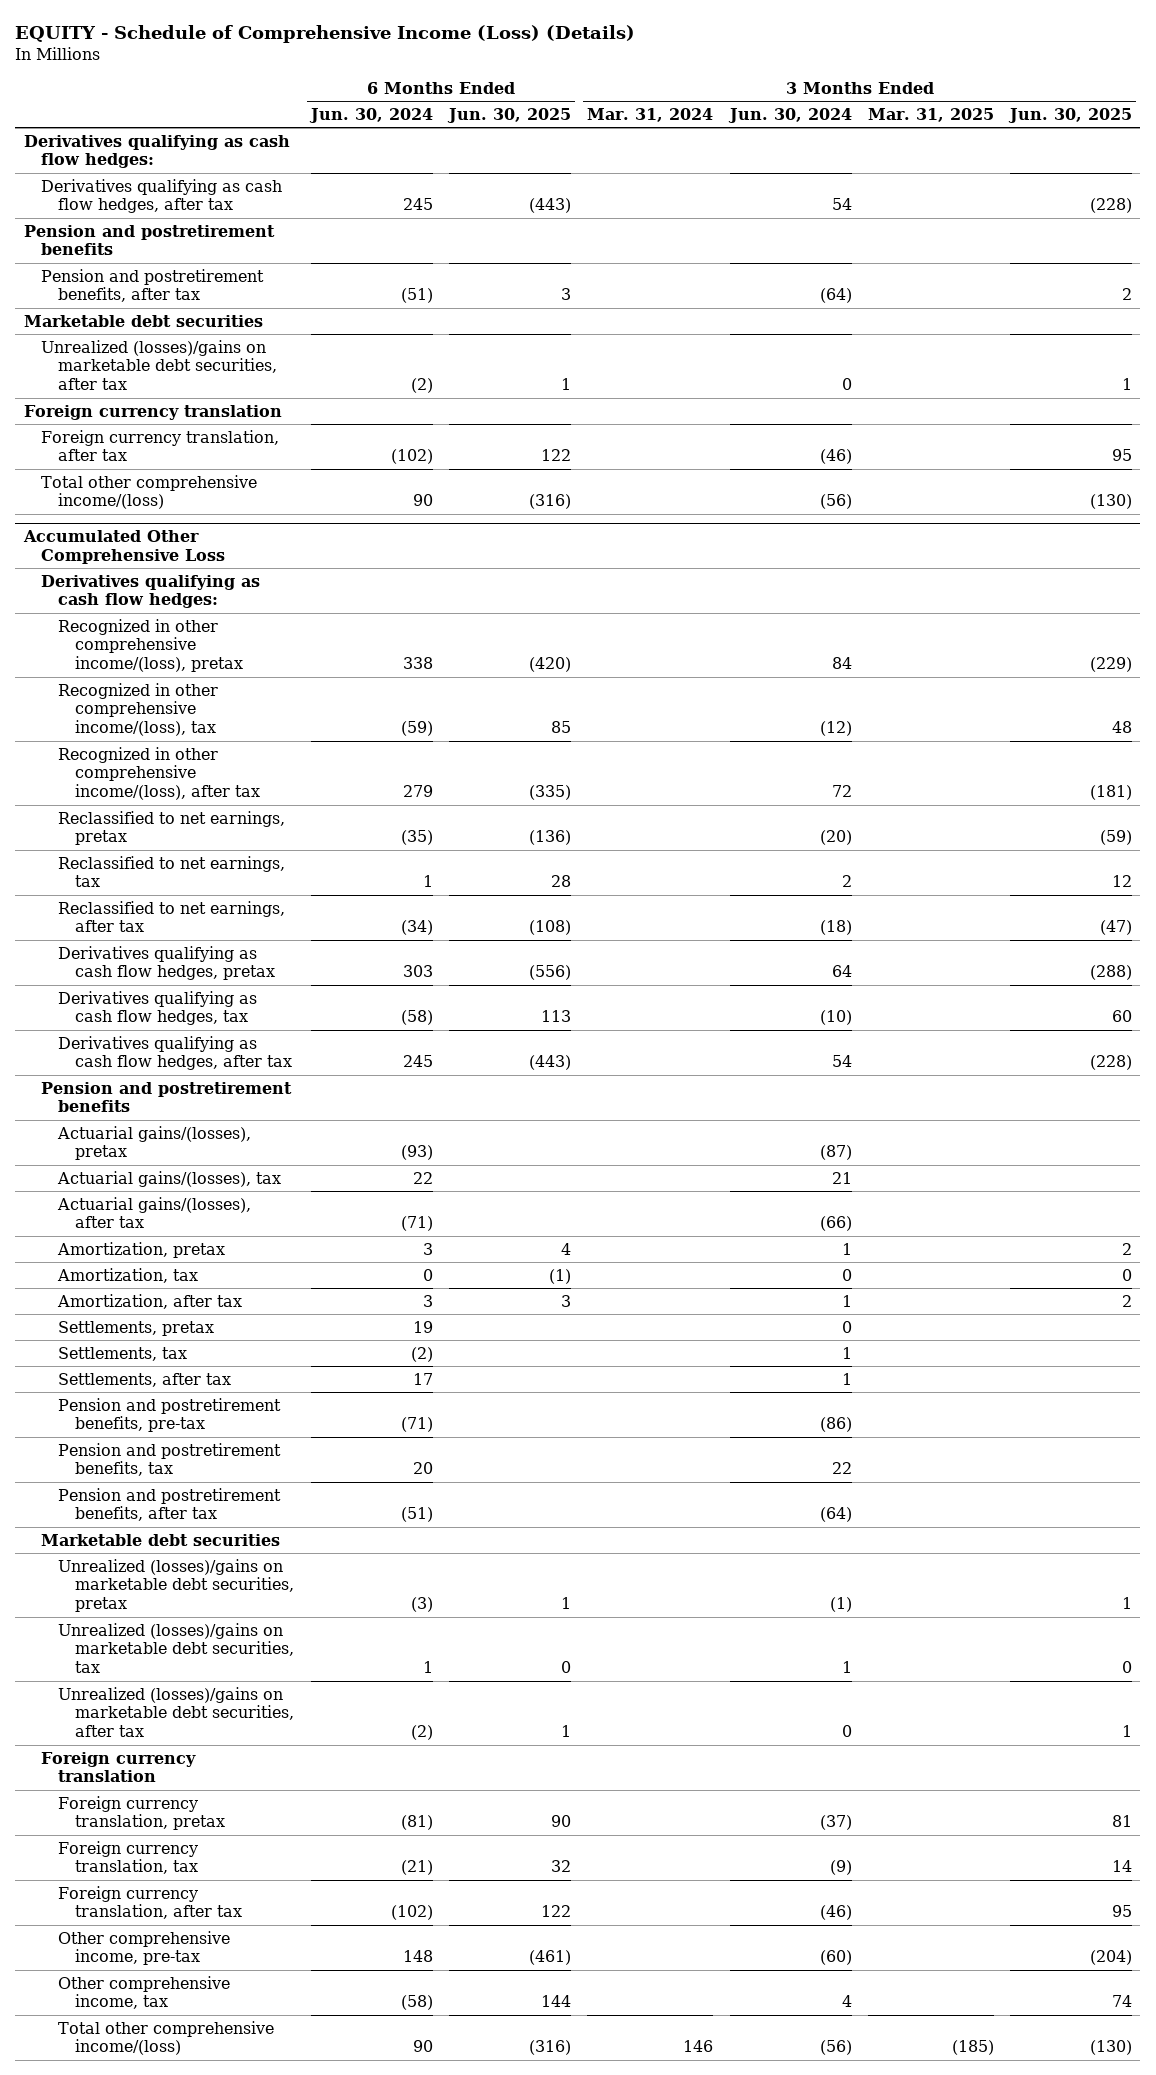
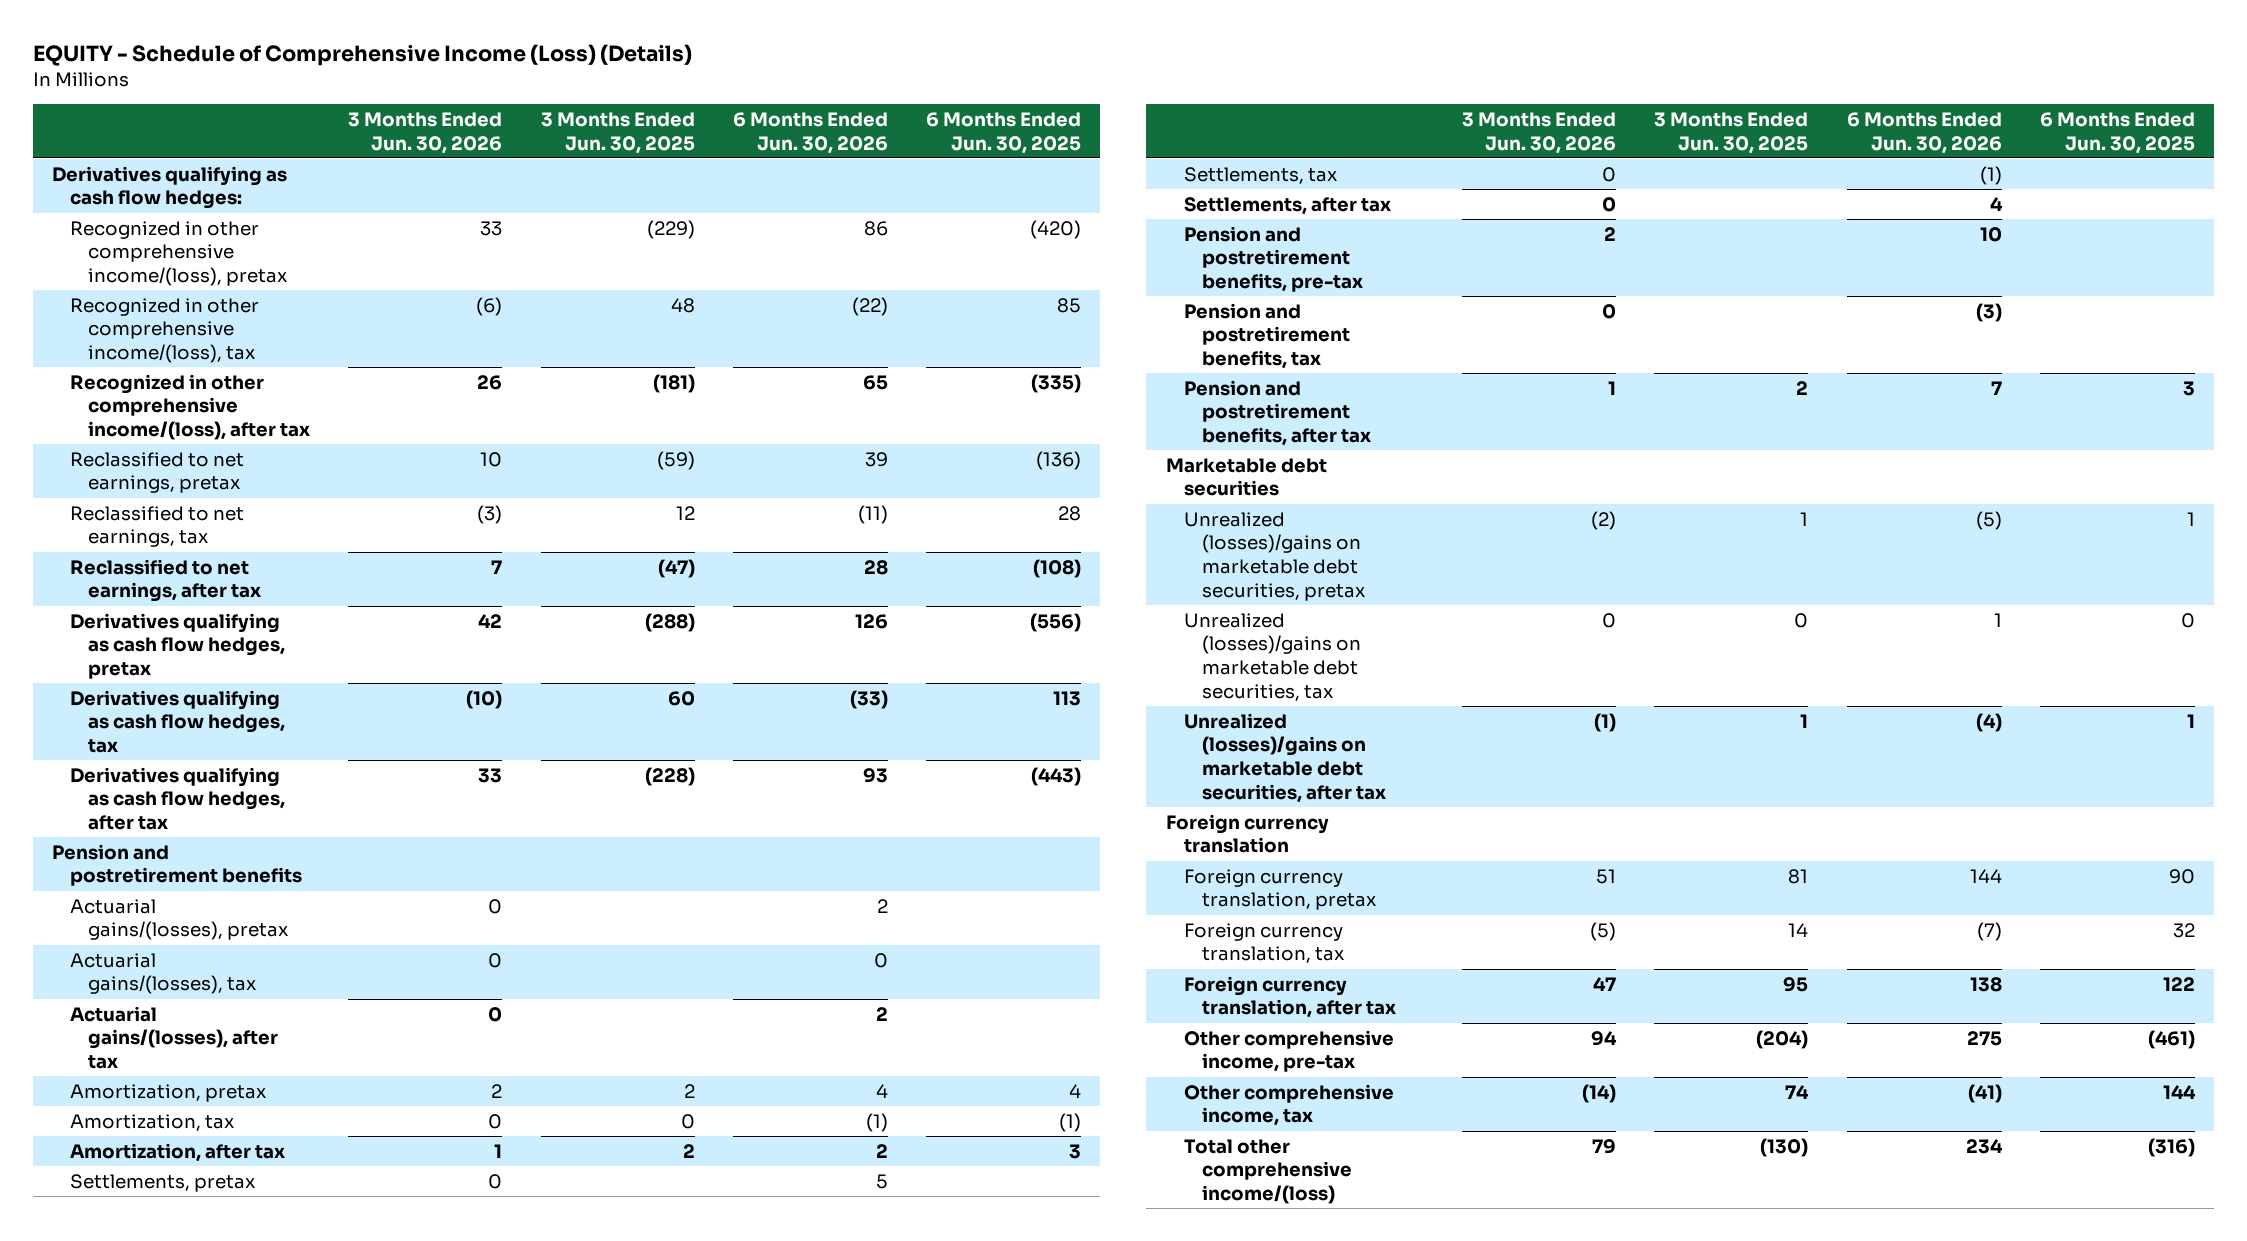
[308,107,433,123] Jun. 30, 2024 -> none
[587,107,714,122] Mar. 31, 2024 -> none
[727,107,852,123] Jun. 30, 2024 -> none
[867,107,994,122] Mar. 31, 2025 -> none
none -> [348,111,503,154] 3 Months Ended Jun. 30, 2026
none -> [733,111,889,154] 6 Months Ended Jun. 30, 2026
[40,178,282,214] Derivatives qualifying as cash flow hedges, after tax -> none
[23,224,275,256] Pension and postretirement benefits -> none
[23,314,263,327] Marketable debt securities -> none
[40,339,278,391] Unrealized (losses)/gains on marketable debt securities, after tax -> none
[23,404,282,420] Foreign currency translation -> none
[40,429,279,462] Foreign currency translation, after tax -> none
[40,474,257,510] Total other comprehensive income/(loss) -> none
[22,530,225,564] Accumulated Other Comprehensive Loss -> none
[40,574,260,609] Derivatives qualifying as cash flow hedges: -> none
[58,1487,282,1522] Pension and postretirement benefits, after tax -> none
[40,268,264,303] Pension and postretirement benefits, after tax -> [1183,379,1371,447] Pension and postretirement benefits, after tax

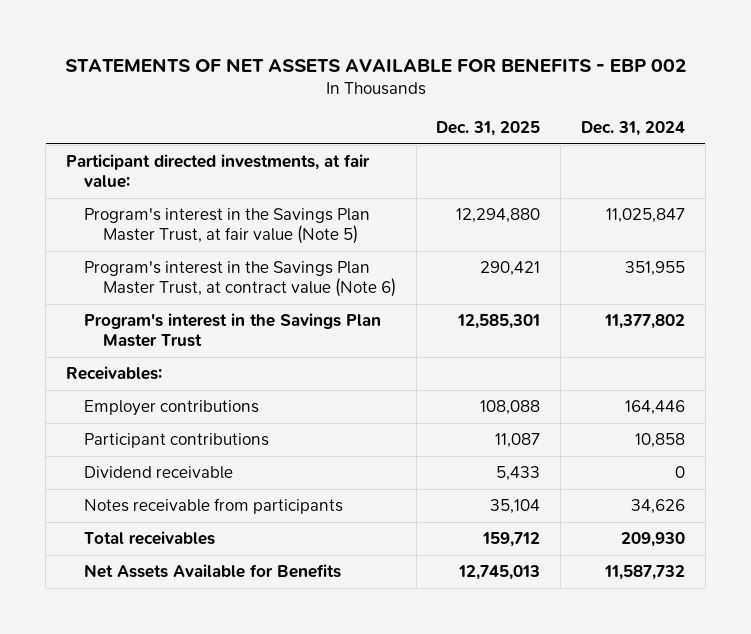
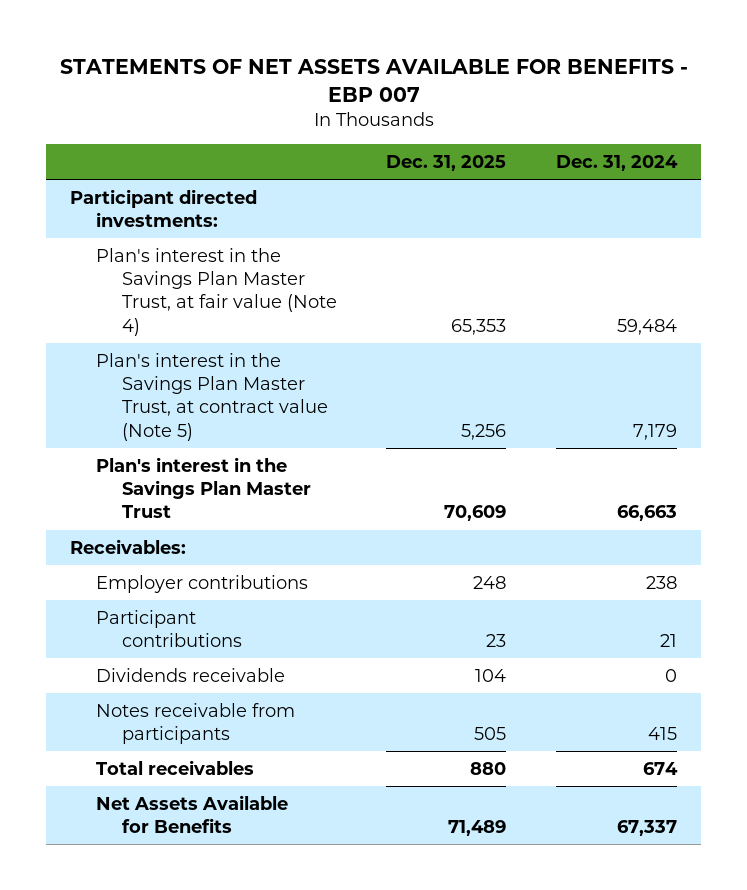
[64,57,686,72] STATEMENTS OF NET ASSETS AVAILABLE FOR BENEFITS - EBP 002 -> [59,58,688,102] STATEMENTS OF NET ASSETS AVAILABLE FOR BENEFITS - EBP 007
[66,153,371,189] Participant directed investments, at fair value: -> [70,188,258,228] Participant directed investments:
[84,207,371,245] Program's interest in the Savings Plan Master Trust, at fair value (Note 5) -> [96,247,338,336] Plan's interest in the Savings Plan Master Trust, at fair value (Note 4)
[456,207,541,223] 12,294,880 -> [451,318,507,335] 65,353
[605,207,685,223] 11,025,847 -> [616,318,677,335] 59,484
[84,260,396,298] Program's interest in the Savings Plan Master Trust, at contract value (Note 6) -> [96,352,329,441] Plan's interest in the Savings Plan Master Trust, at contract value (Note 5)
[480,260,541,276] 290,421 -> [461,423,507,440] 5,256
[624,260,685,276] 351,955 -> [632,423,677,440] 7,179
[84,312,382,348] Program's interest in the Savings Plan Master Trust -> [96,456,312,519] Plan's interest in the Savings Plan Master Trust
[457,313,541,329] 12,585,301 -> [444,505,507,522] 70,609
[603,313,685,329] 11,377,802 -> [616,505,677,522] 66,663
[480,399,541,415] 108,088 -> [473,575,507,589] 248
[624,399,685,415] 164,446 -> [645,575,677,589] 238
[495,432,541,448] 11,087 -> [486,634,507,648] 23
[634,432,685,448] 10,858 -> [659,634,677,648] 21
[84,465,234,479] Dividend receivable -> [96,667,286,682] Dividends receivable
[496,465,541,481] 5,433 -> [475,668,507,682] 104
[490,498,541,514] 35,104 -> [474,727,507,741] 505
[630,498,685,514] 34,626 -> [647,727,677,741] 415
[482,531,541,547] 159,712 -> [470,761,507,775] 880
[620,531,685,547] 209,930 -> [642,761,678,775] 674
[458,564,541,580] 12,745,013 -> [448,820,507,837] 71,489
[603,564,685,580] 11,587,732 -> [616,820,677,837] 67,337

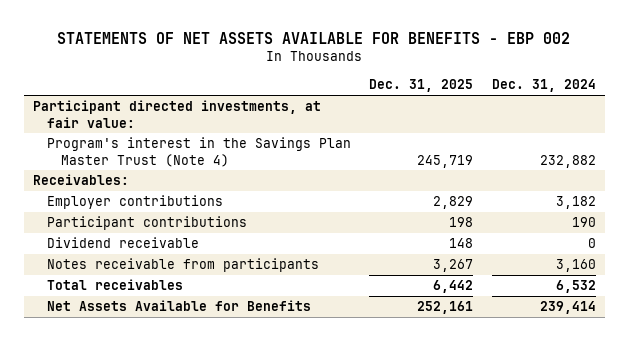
[59,58,688,102] STATEMENTS OF NET ASSETS AVAILABLE FOR BENEFITS - EBP 007 -> [57,31,571,44] STATEMENTS OF NET ASSETS AVAILABLE FOR BENEFITS - EBP 002
[96,352,329,441] Plan's interest in the Savings Plan Master Trust, at contract value (Note 5) -> none
[96,456,312,519] Plan's interest in the Savings Plan Master Trust -> none
[70,188,258,228] Participant directed investments: -> [32,100,321,128] Participant directed investments, at fair value:
[96,247,338,336] Plan's interest in the Savings Plan Master Trust, at fair value (Note 4) -> [46,137,351,167] Program's interest in the Savings Plan Master Trust (Note 4)
[451,318,507,335] 65,353 -> [417,154,474,168] 245,719
[616,318,677,335] 59,484 -> [539,154,596,168] 232,882
[473,575,507,589] 248 -> [433,196,474,210] 2,829
[645,575,677,589] 238 -> [555,196,596,210] 3,182
[486,634,507,648] 23 -> [449,217,474,228] 198
[659,634,677,648] 21 -> [571,217,596,228] 190
[96,667,286,682] Dividends receivable -> [46,237,199,249] Dividend receivable
[475,668,507,682] 104 -> [449,238,474,249] 148
[474,727,507,741] 505 -> [433,259,474,273] 3,267
[647,727,677,741] 415 -> [555,259,596,273] 3,160
[470,761,507,775] 880 -> [433,280,474,294] 6,442
[642,761,678,775] 674 -> [555,280,596,294] 6,532
[448,820,507,837] 71,489 -> [417,301,474,315] 252,161
[616,820,677,837] 67,337 -> [539,301,596,315] 239,414

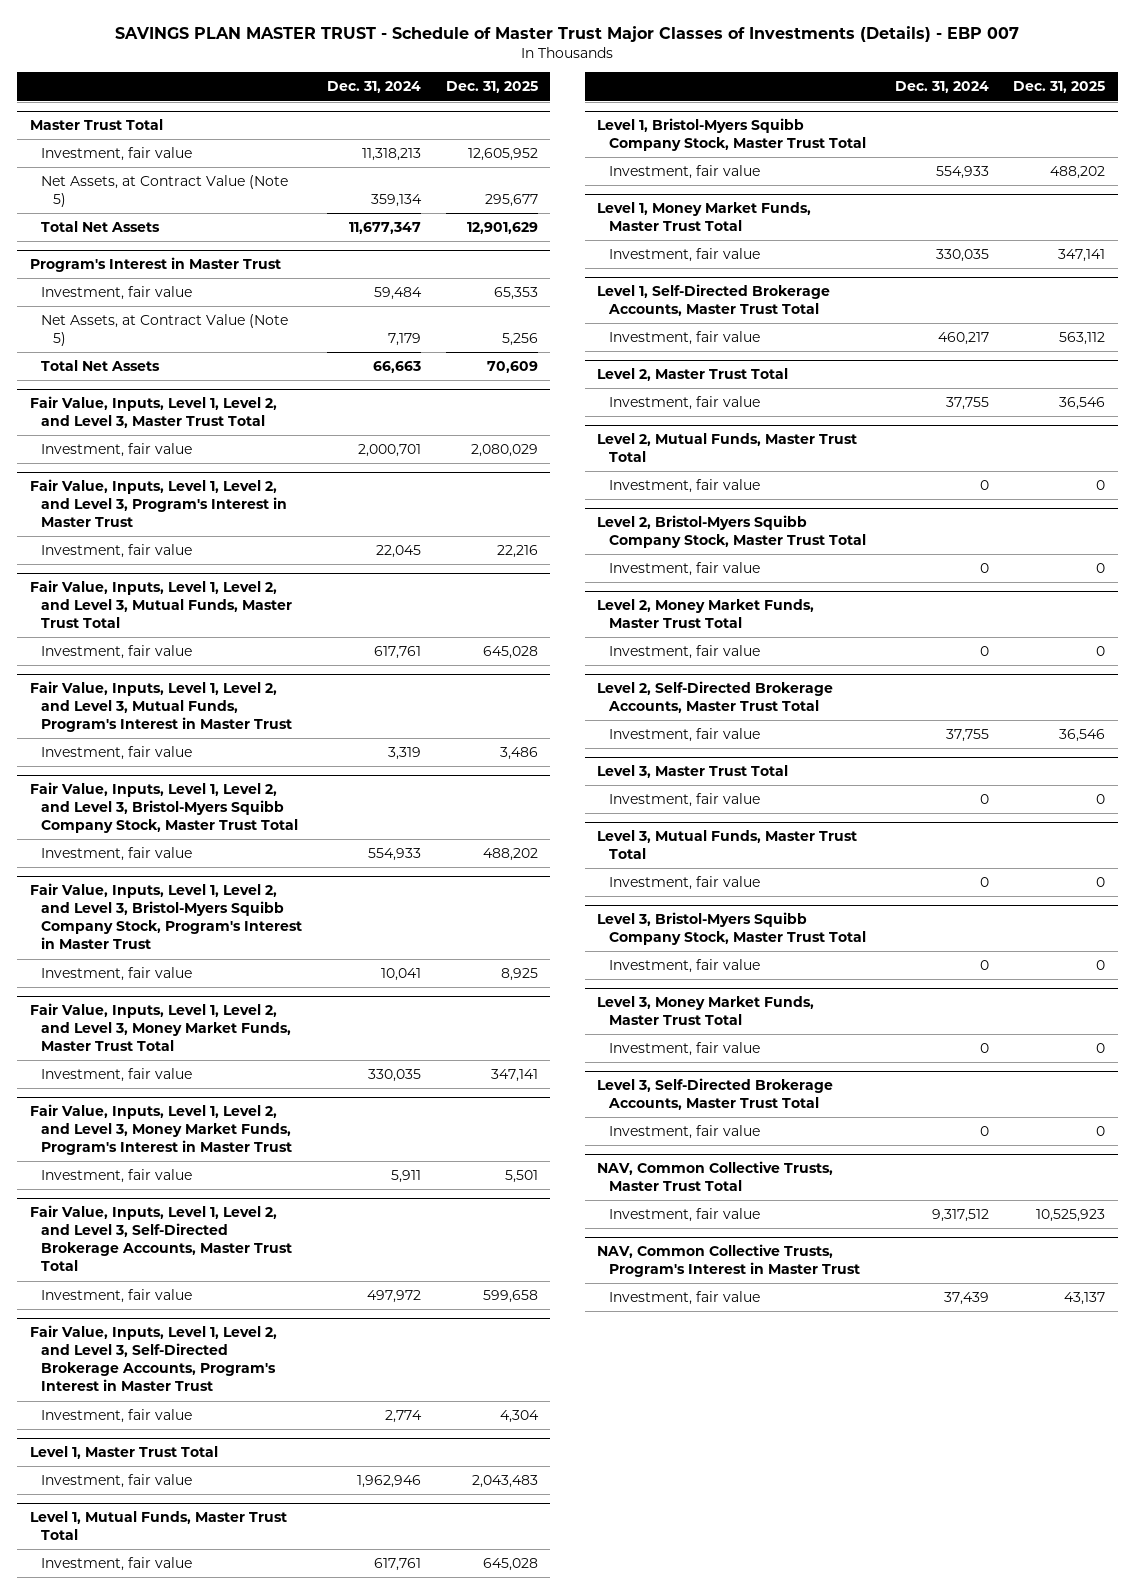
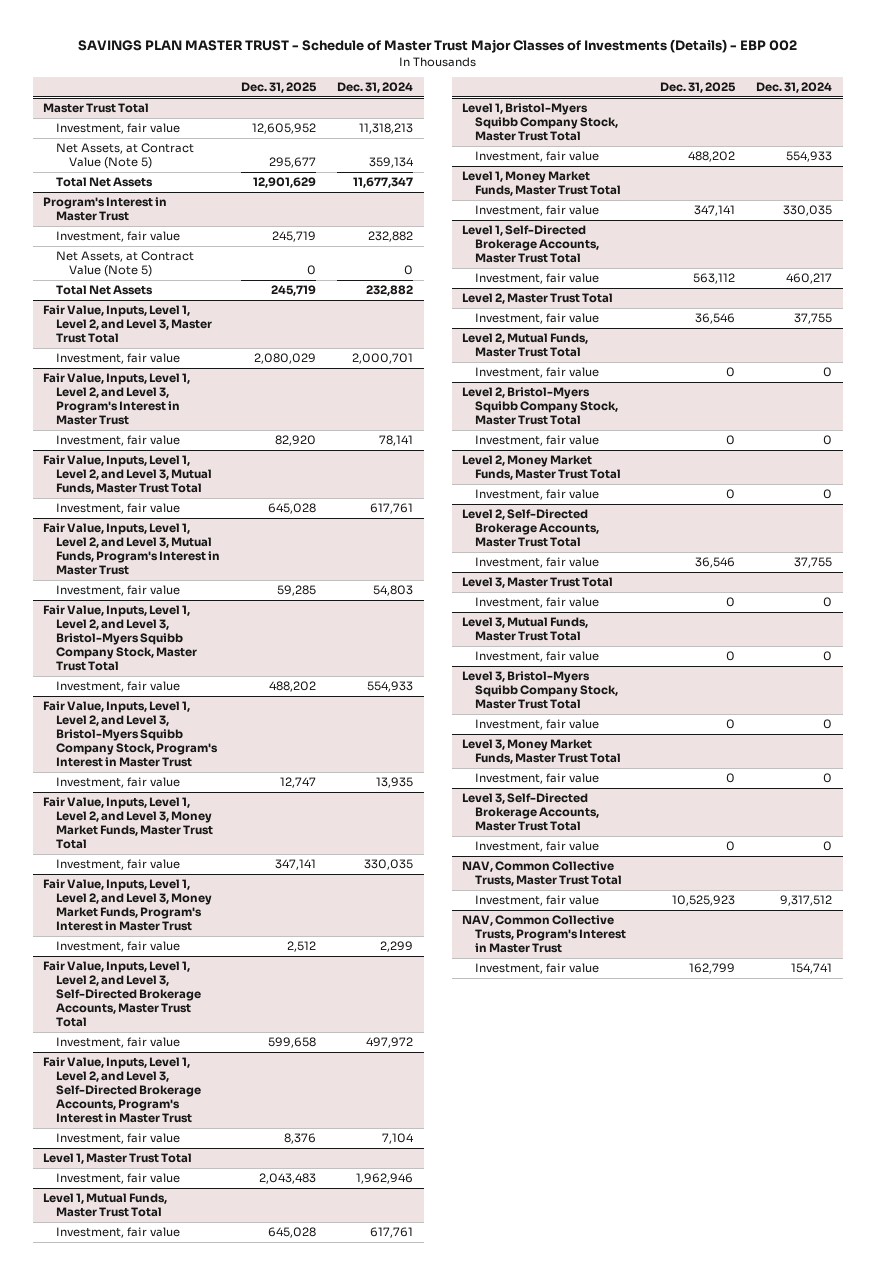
[115,26,1020,43] SAVINGS PLAN MASTER TRUST - Schedule of Master Trust Major Classes of Investments (Details) - EBP 007 -> [77,39,797,54] SAVINGS PLAN MASTER TRUST - Schedule of Master Trust Major Classes of Investments (Details) - EBP 002
[374,287,423,301] 59,484 -> [368,231,414,243] 232,882
[493,287,538,301] 65,353 -> [272,231,317,243] 245,719
[388,333,422,347] 7,179 -> [404,265,414,276] 0
[501,333,538,347] 5,256 -> [307,265,317,276] 0
[373,361,422,374] 66,663 -> [366,285,414,297] 232,882
[486,361,538,374] 70,609 -> [271,285,317,297] 245,719
[376,545,422,559] 22,045 -> [379,435,414,447] 78,141
[496,545,538,559] 22,216 -> [275,435,317,447] 82,920
[388,747,422,761] 3,319 -> [373,585,414,597] 54,803
[499,747,538,761] 3,486 -> [277,585,317,597] 59,285
[381,968,422,982] 10,041 -> [376,777,414,789] 13,935
[500,968,538,982] 8,925 -> [280,777,317,789] 12,747
[391,1170,422,1184] 5,911 -> [380,941,414,953] 2,299
[504,1170,538,1184] 5,501 -> [287,941,317,953] 2,512
[385,1410,423,1424] 2,774 -> [382,1133,415,1145] 7,104
[499,1410,539,1424] 4,304 -> [284,1133,317,1145] 8,376
[943,1292,989,1306] 37,439 -> [791,963,833,975] 154,741
[1064,1292,1106,1306] 43,137 -> [689,963,736,975] 162,799

